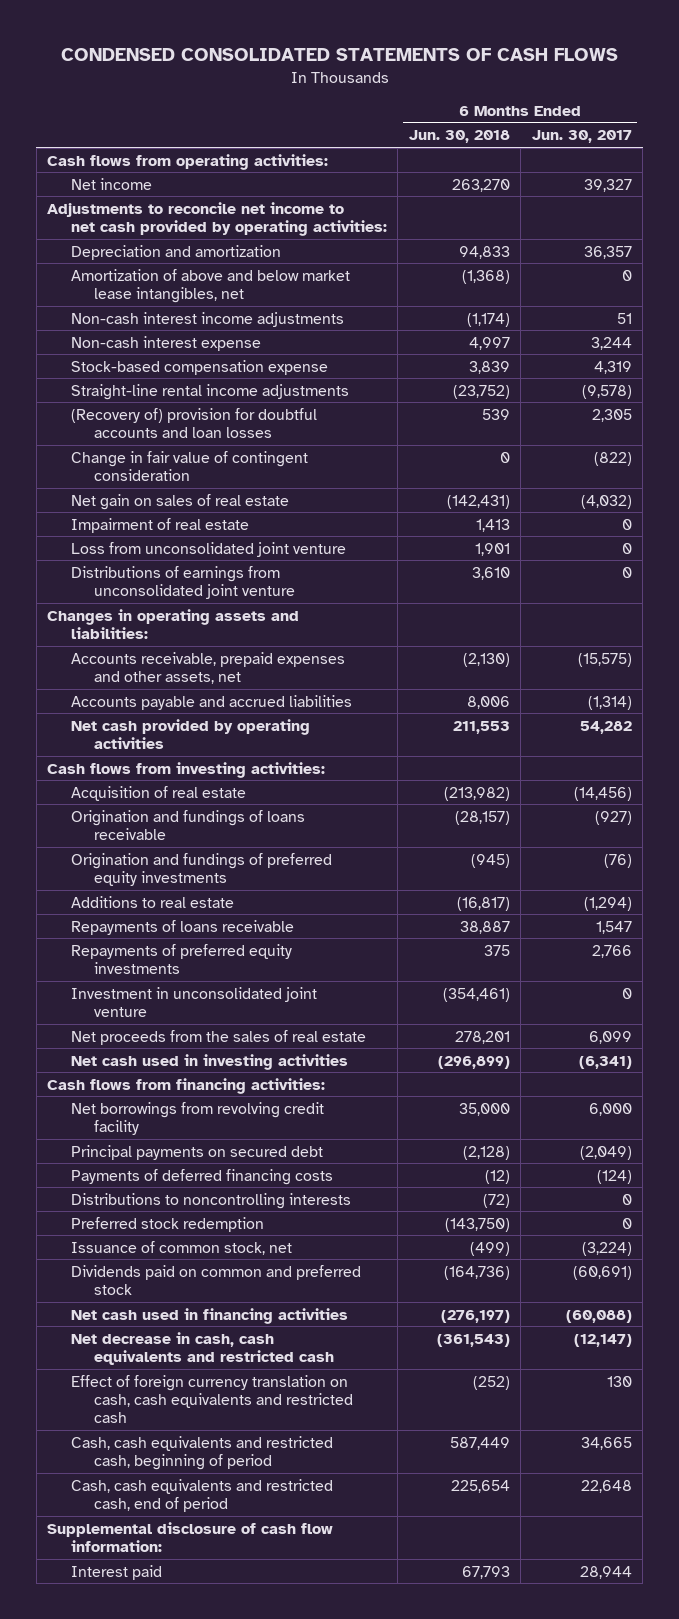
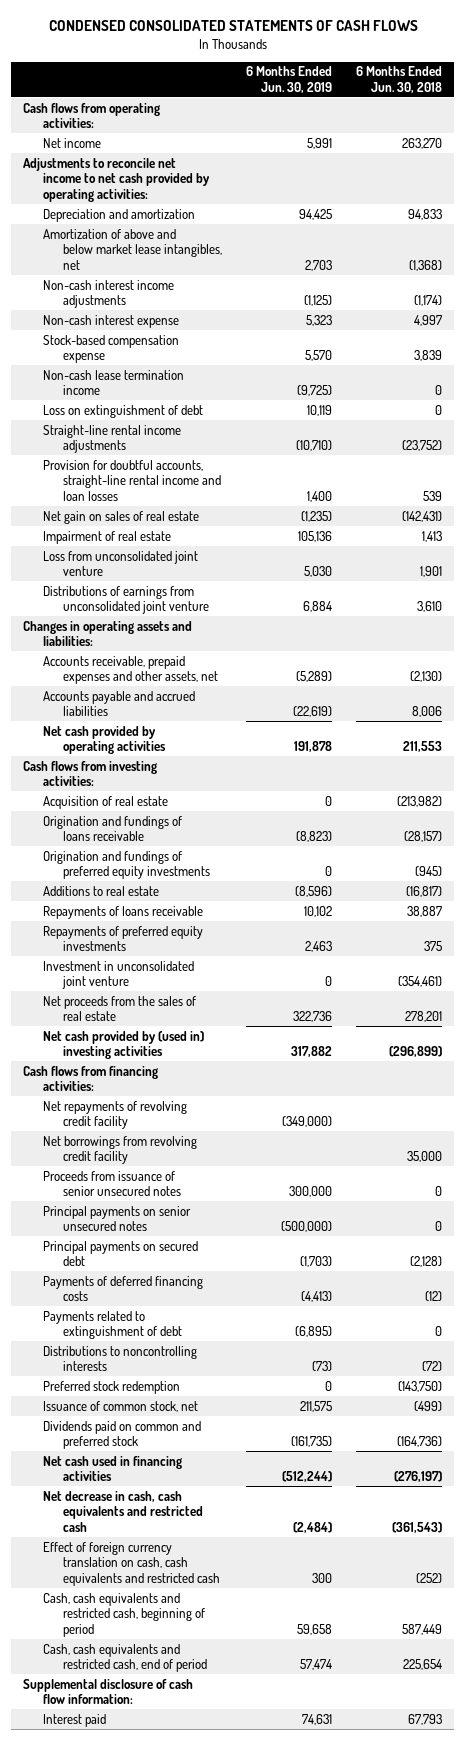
[531,130,632,144] Jun. 30, 2017 -> none
none -> [246,66,333,93] 6 Months Ended Jun. 30, 2019
none -> [42,369,184,396] Non-cash lease termination income
none -> [42,404,203,418] Loss on extinguishment of debt
[70,450,308,481] Change in fair value of contingent consideration -> none
[70,407,317,438] (Recovery of) provision for doubtful accounts and loan losses -> [42,459,221,501] Provision for doubtful accounts, straight-line rental income and loan losses
[70,1053,348,1070] Net cash used in investing activities -> [42,1030,204,1060] Net cash provided by (used in) investing activities
none -> [42,1100,187,1130] Net repayments of revolving credit facility
none -> [42,1170,181,1197] Proceeds from issuance of senior unsecured notes
none -> [42,1205,191,1232] Principal payments on senior unsecured notes
none -> [42,1310,182,1340] Payments related to extinguishment of debt

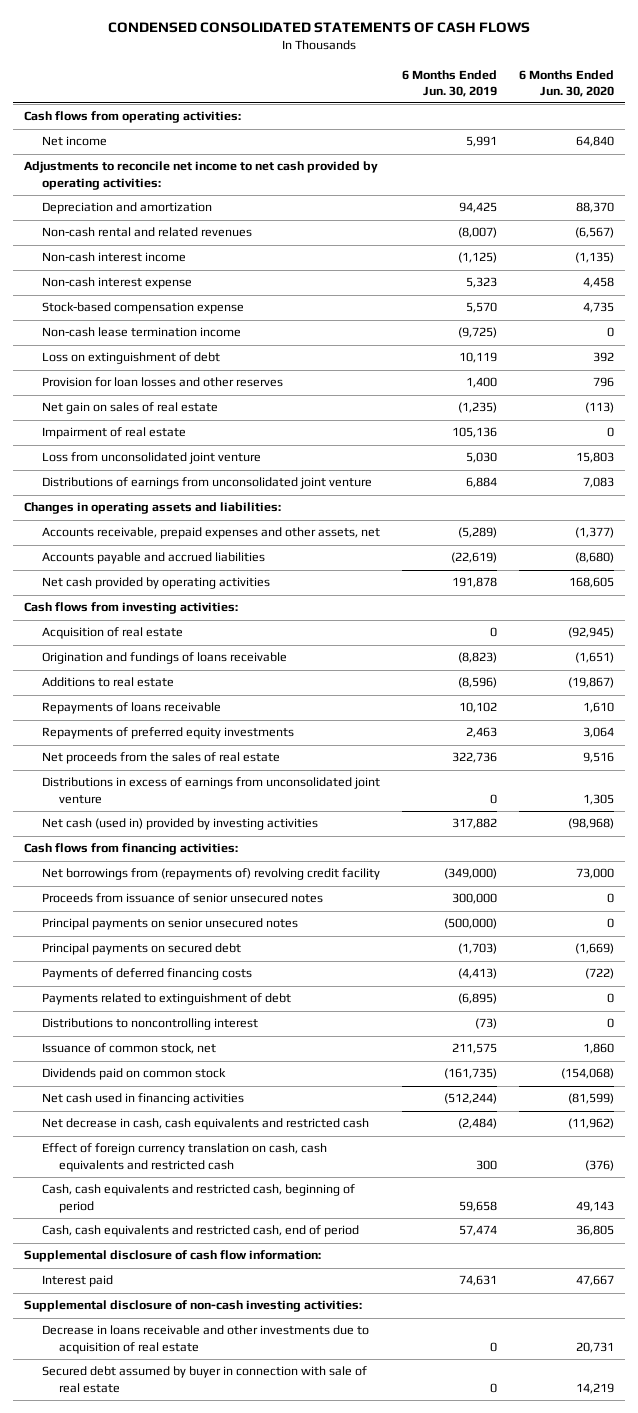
[356,66,443,93] 6 Months Ended Jun. 30, 2018 -> none
none -> [519,69,615,97] 6 Months Ended Jun. 30, 2020
[42,228,222,270] Amortization of above and below market lease intangibles, net -> none
none -> [41,227,252,238] Non-cash rental and related revenues
[42,279,174,309] Non-cash interest income adjustments -> [41,252,186,263] Non-cash interest income
[42,424,181,454] Straight-line rental income adjustments -> none
[42,459,221,501] Provision for doubtful accounts, straight-line rental income and loan losses -> [41,377,283,388] Provision for loan losses and other reserves
[42,850,210,880] Origination and fundings of preferred equity investments -> none
[42,960,194,990] Investment in unconsolidated joint venture -> none
none -> [41,777,380,804] Distributions in excess of earnings from unconsolidated joint venture
[42,1030,204,1060] Net cash provided by (used in) investing activities -> [41,818,318,831] Net cash (used in) provided by investing activities
[42,1135,197,1165] Net borrowings from revolving credit facility -> none
[42,1100,187,1130] Net repayments of revolving credit facility -> [41,868,380,881] Net borrowings from (repayments of) revolving credit facility
[42,1380,180,1394] Preferred stock redemption -> none
[42,1345,197,1372] Distributions to noncontrolling interests -> [41,1018,258,1031] Distributions to noncontrolling interest
[42,1420,201,1450] Dividends paid on common and preferred stock -> [41,1068,226,1081] Dividends paid on common stock
none -> [23,1300,362,1313] Supplemental disclosure of non-cash investing activities:
none -> [41,1325,369,1354] Decrease in loans receivable and other investments due to acquisition of real estate
none -> [41,1366,367,1393] Secured debt assumed by buyer in connection with sale of real estate

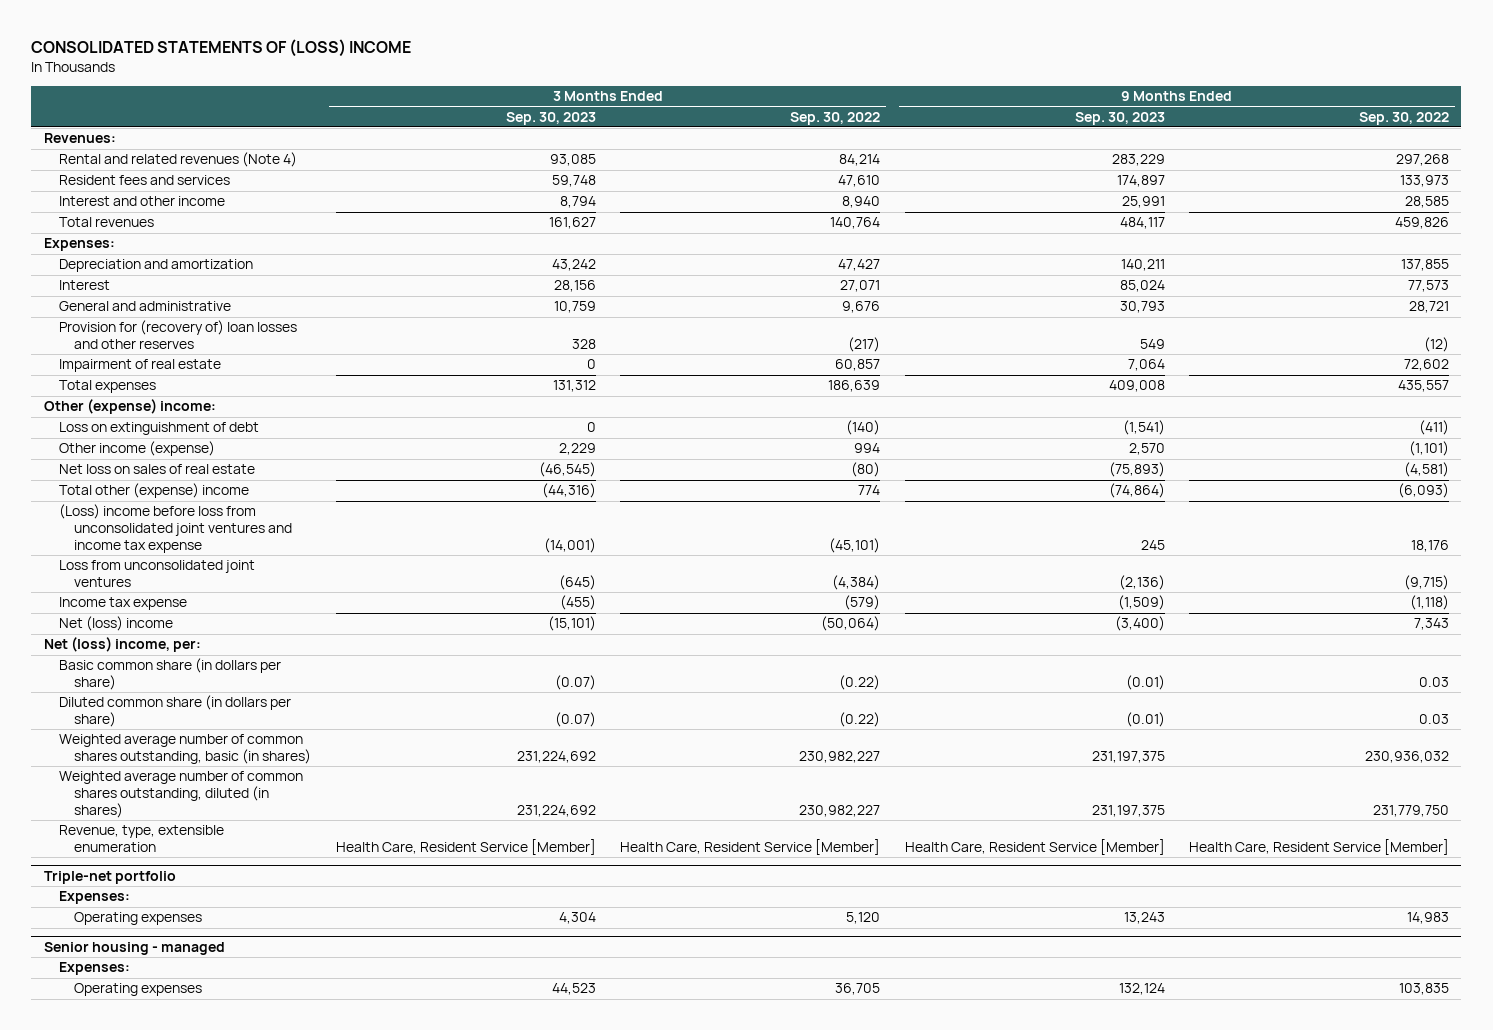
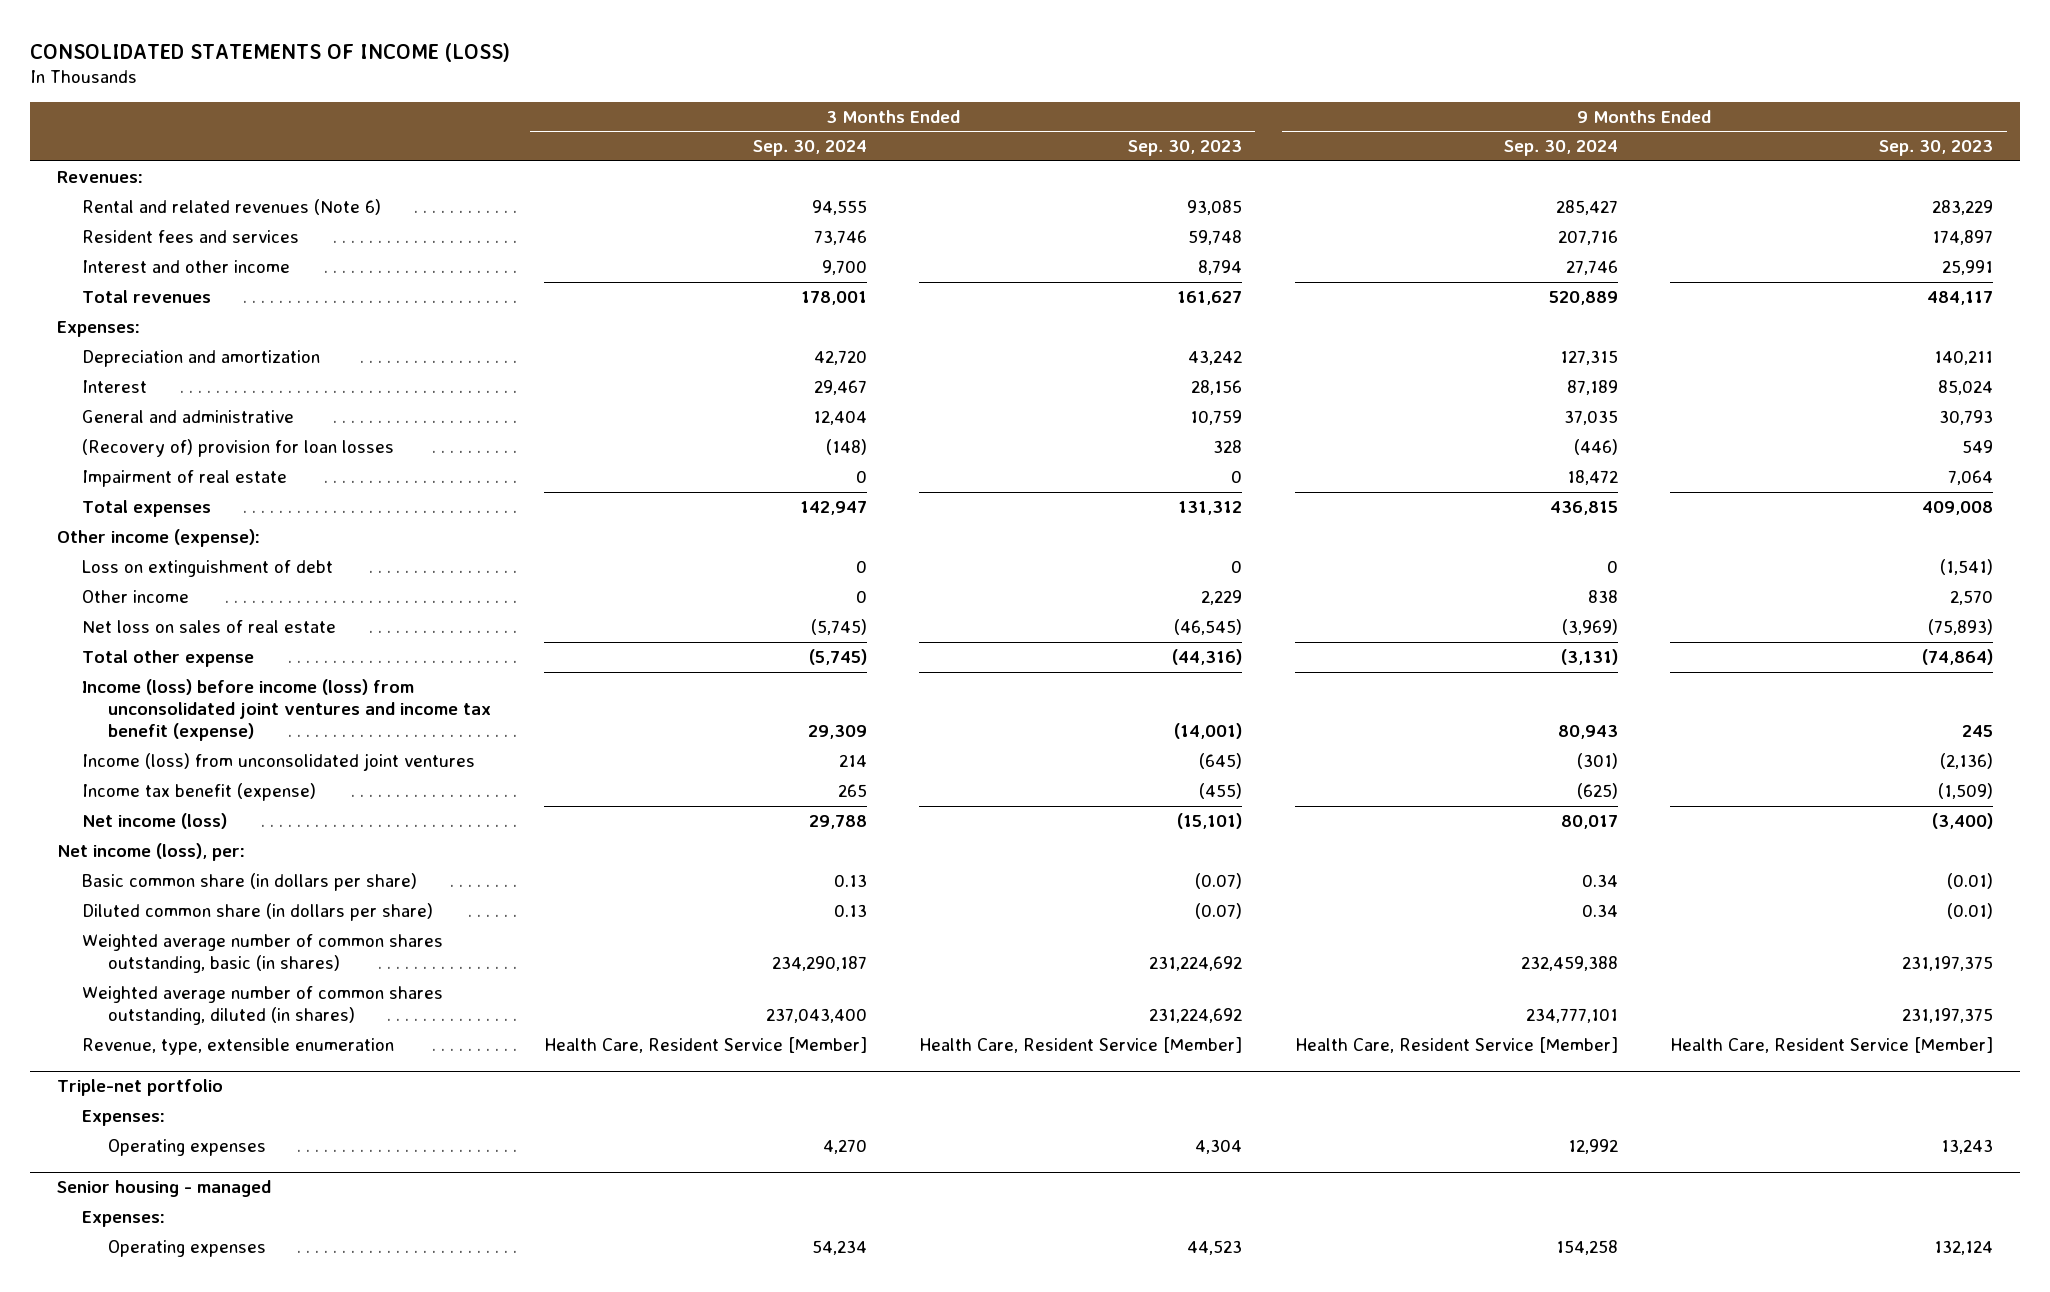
[31,38,412,57] CONSOLIDATED STATEMENTS OF (LOSS) INCOME -> [30,42,511,62] CONSOLIDATED STATEMENTS OF INCOME (LOSS)
[790,111,881,125] Sep. 30, 2022 -> none
[1359,111,1450,125] Sep. 30, 2022 -> none
none -> [752,140,867,157] Sep. 30, 2024
none -> [1503,140,1618,157] Sep. 30, 2024
[58,152,297,168] Rental and related revenues (Note 4) -> [82,198,382,215] Rental and related revenues (Note 6)
[58,320,297,350] Provision for (recovery of) loan losses and other reserves -> [82,438,395,457] (Recovery of) provision for loan losses
[43,399,216,415] Other (expense) income: -> [56,528,260,547] Other income (expense):
[58,441,215,457] Other income (expense) -> [82,589,190,603] Other income
[58,483,249,499] Total other (expense) income -> [82,649,255,667] Total other expense
[58,504,293,553] (Loss) income before loss from unconsolidated joint ventures and income tax expense -> [82,678,492,742] Income (loss) before income (loss) from unconsolidated joint ventures and income tax benefit (expense)
[58,560,255,588] Loss from unconsolidated joint ventures -> [82,752,476,771] Income (loss) from unconsolidated joint ventures
[58,597,187,611] Income tax expense -> [82,782,317,801] Income tax benefit (expense)
[58,616,173,632] Net (loss) income -> [82,812,228,829] Net income (loss)
[43,637,201,653] Net (loss) income, per: -> [56,842,245,861] Net income (loss), per:

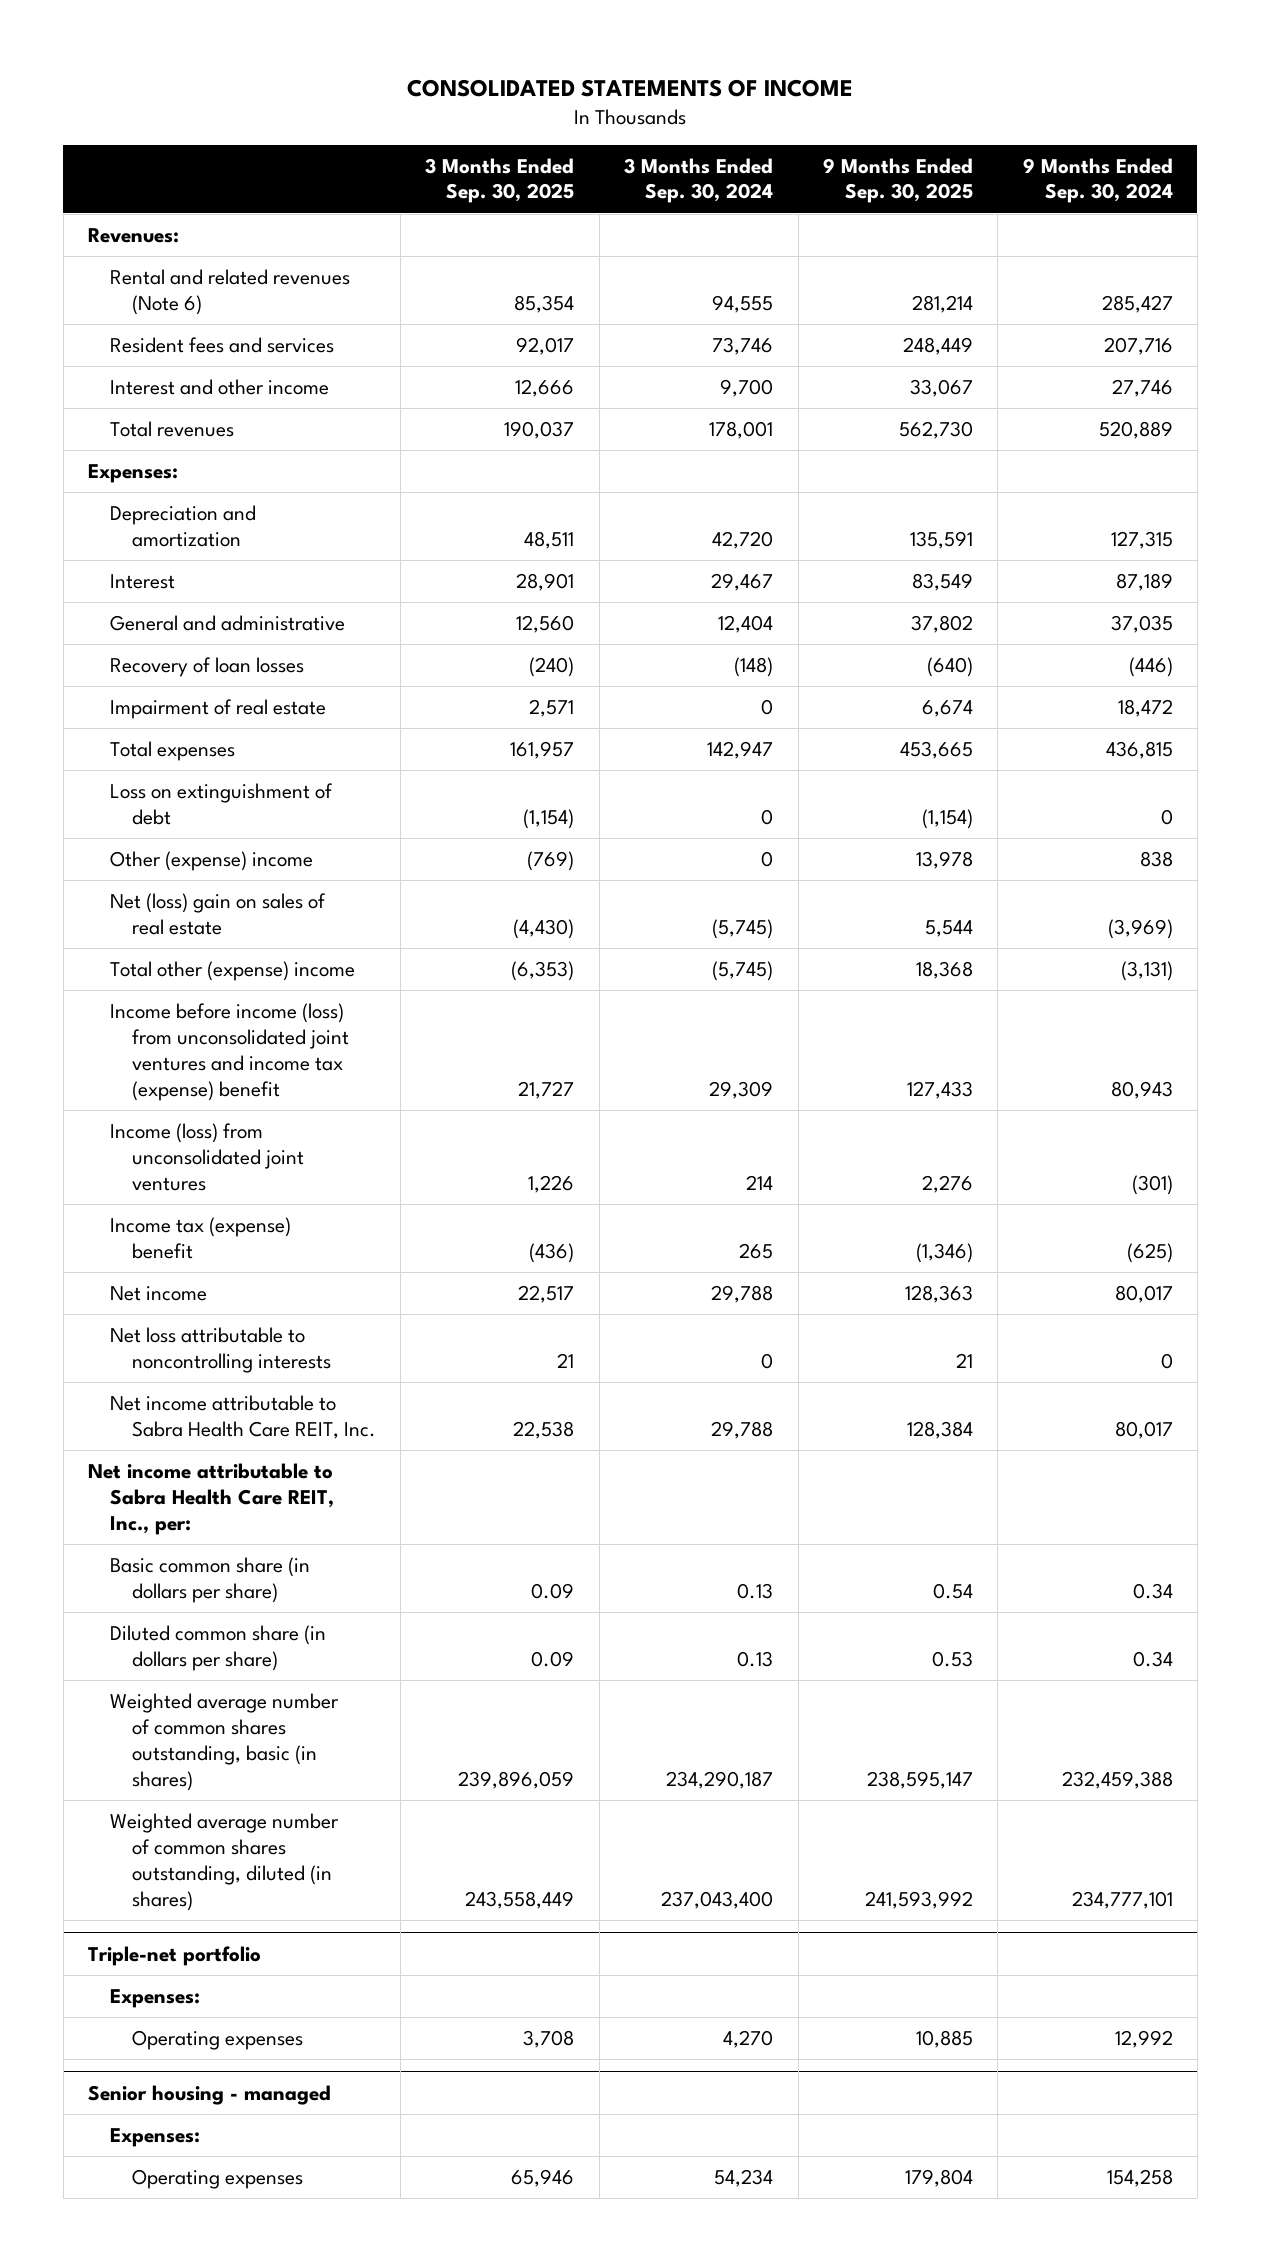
[30,42,511,62] CONSOLIDATED STATEMENTS OF INCOME (LOSS) -> [407,78,854,97] CONSOLIDATED STATEMENTS OF INCOME
[1128,140,1243,157] Sep. 30, 2023 -> none
[1879,140,1994,157] Sep. 30, 2023 -> none
none -> [425,157,575,204] 3 Months Ended Sep. 30, 2025
none -> [822,157,973,204] 9 Months Ended Sep. 30, 2025
[82,438,395,457] (Recovery of) provision for loan losses -> [109,657,304,678] Recovery of loan losses
[56,528,260,547] Other income (expense): -> none
[82,589,190,603] Other income -> [109,851,313,872] Other (expense) income
[82,619,337,633] Net loss on sales of real estate -> [109,893,326,935] Net (loss) gain on sales of real estate
[82,649,255,667] Total other expense -> [109,961,355,982] Total other (expense) income
[82,678,492,742] Income (loss) before income (loss) from unconsolidated joint ventures and income tax benefit (expense) -> [109,1003,349,1101] Income before income (loss) from unconsolidated joint ventures and income tax (expense) benefit
[82,782,317,801] Income tax benefit (expense) -> [109,1217,291,1259] Income tax (expense) benefit
none -> [109,1286,207,1302] Net income
none -> [109,1327,331,1373] Net loss attributable to noncontrolling interests
[82,812,228,829] Net income (loss) -> [109,1395,376,1439] Net income attributable to Sabra Health Care REIT, Inc.
[56,842,245,861] Net income (loss), per: -> [88,1463,334,1535] Net income attributable to Sabra Health Care REIT, Inc., per:
[82,1037,395,1055] Revenue, type, extensible enumeration -> none

